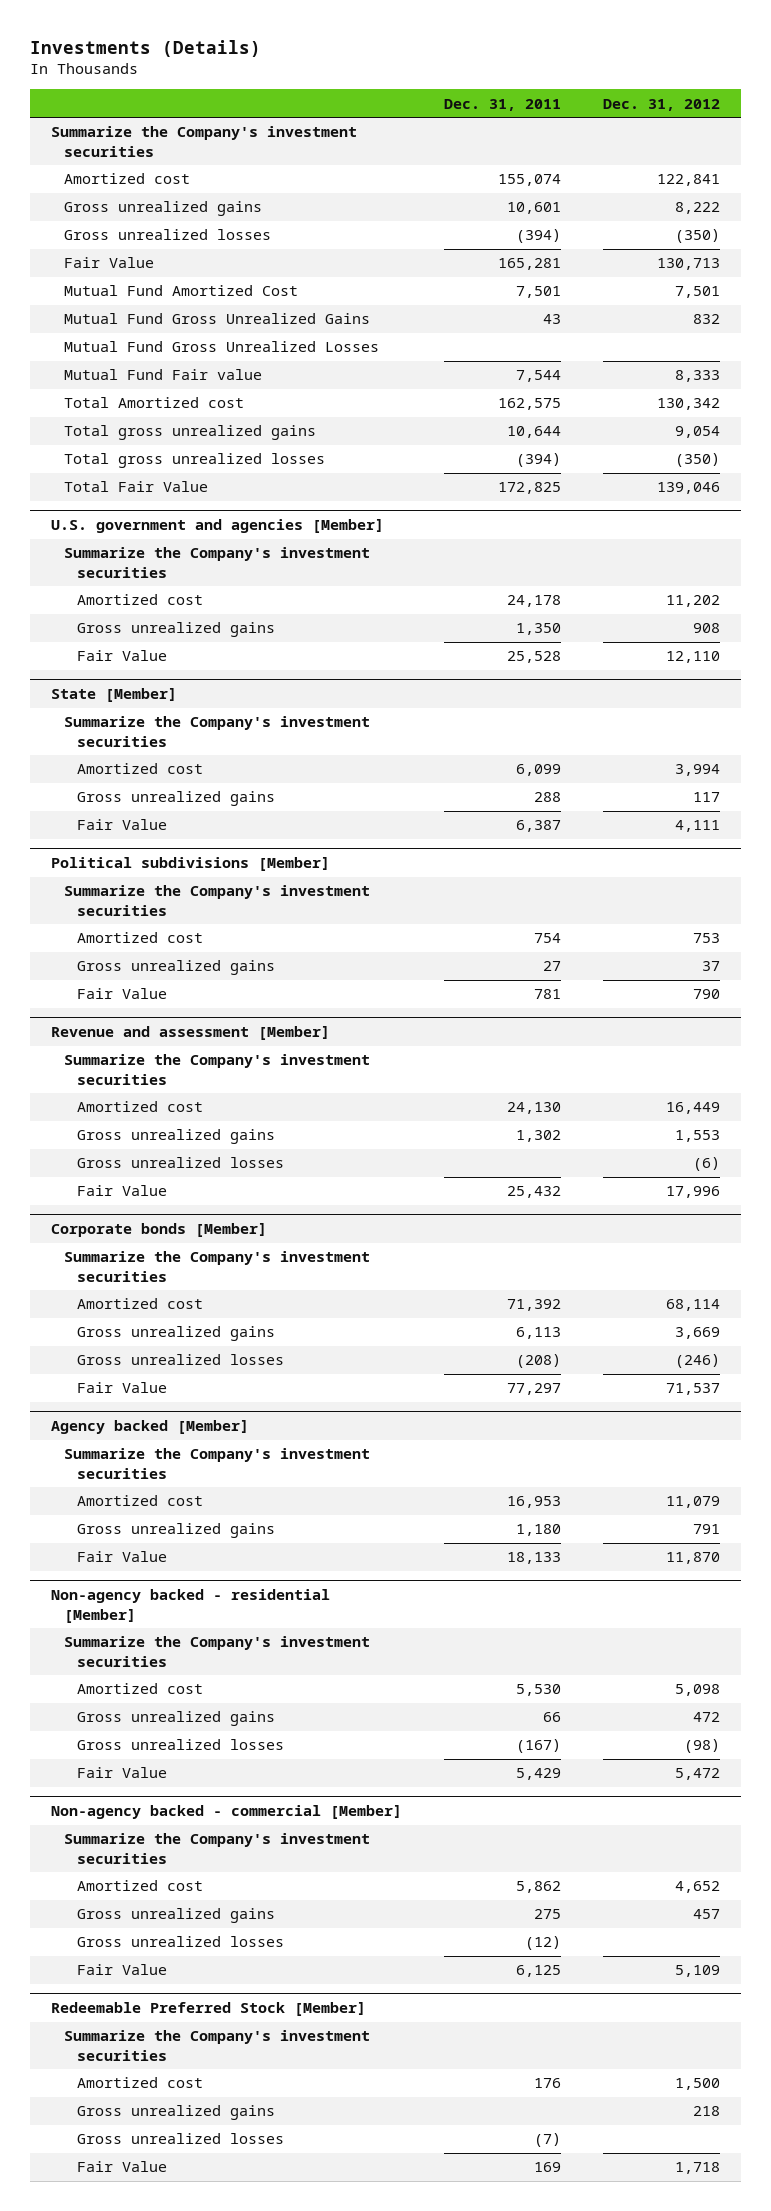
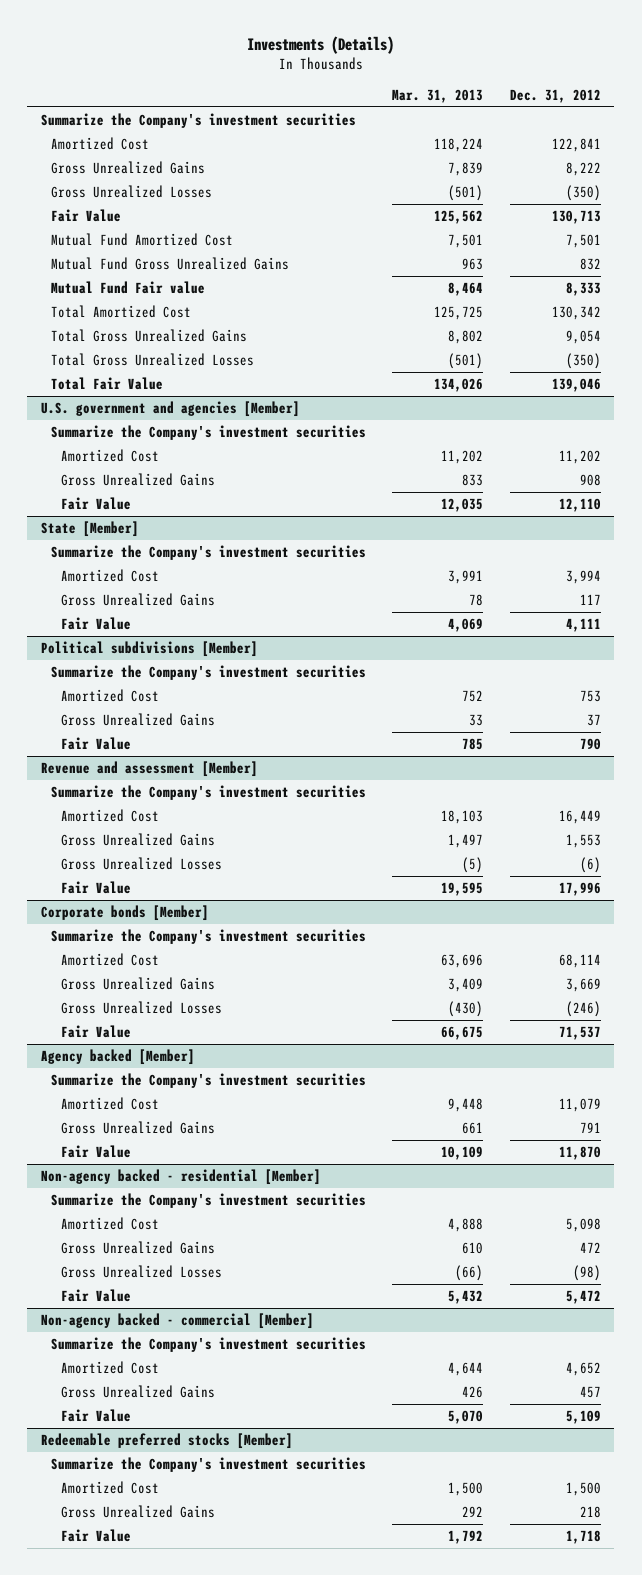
[443,98,561,111] Dec. 31, 2011 -> none
none -> [392,89,484,104] Mar. 31, 2013
[63,173,190,185] Amortized cost -> [50,136,149,150] Amortized Cost
[63,201,262,217] Gross unrealized gains -> [50,160,205,174] Gross Unrealized Gains
[63,229,271,241] Gross unrealized losses -> [50,184,212,198] Gross Unrealized Losses
[63,341,379,353] Mutual Fund Gross Unrealized Losses -> none
[63,397,244,409] Total Amortized cost -> [50,304,191,318] Total Amortized Cost
[63,425,316,441] Total gross unrealized gains -> [50,328,247,342] Total Gross Unrealized Gains
[63,453,325,469] Total gross unrealized losses -> [50,352,254,366] Total Gross Unrealized Losses
[76,594,203,606] Amortized cost -> [60,448,159,462] Amortized Cost
[76,622,275,638] Gross unrealized gains -> [60,472,215,486] Gross Unrealized Gains
[76,763,203,775] Amortized cost -> [60,568,159,582] Amortized Cost
[76,791,275,807] Gross unrealized gains -> [60,592,215,606] Gross Unrealized Gains
[76,932,203,944] Amortized cost -> [60,688,159,702] Amortized Cost
[76,960,275,976] Gross unrealized gains -> [60,712,215,726] Gross Unrealized Gains
[76,1101,203,1113] Amortized cost -> [60,808,159,822] Amortized Cost
[76,1129,275,1145] Gross unrealized gains -> [60,832,215,846] Gross Unrealized Gains
[76,1157,284,1169] Gross unrealized losses -> [60,856,222,870] Gross Unrealized Losses
[76,1298,203,1310] Amortized cost -> [60,952,159,966] Amortized Cost
[76,1326,275,1342] Gross unrealized gains -> [60,976,215,990] Gross Unrealized Gains
[76,1354,284,1366] Gross unrealized losses -> [60,1000,222,1014] Gross Unrealized Losses
[76,1495,203,1507] Amortized cost -> [60,1096,159,1110] Amortized Cost
[76,1523,275,1539] Gross unrealized gains -> [60,1120,215,1134] Gross Unrealized Gains
[76,1683,203,1695] Amortized cost -> [60,1216,159,1230] Amortized Cost
[76,1711,275,1727] Gross unrealized gains -> [60,1240,215,1254] Gross Unrealized Gains
[76,1739,284,1751] Gross unrealized losses -> [60,1264,222,1278] Gross Unrealized Losses
[76,1936,284,1948] Gross unrealized losses -> none
[76,1880,203,1892] Amortized cost -> [60,1360,159,1374] Amortized Cost
[76,1908,275,1924] Gross unrealized gains -> [60,1384,215,1398] Gross Unrealized Gains
[51,2002,367,2017] Redeemable Preferred Stock [Member] -> [40,1432,293,1449] Redeemable preferred stocks [Member]
[76,2133,284,2145] Gross unrealized losses -> none
[76,2077,203,2089] Amortized cost -> [60,1480,159,1494] Amortized Cost
[76,2105,275,2121] Gross unrealized gains -> [60,1504,215,1518] Gross Unrealized Gains

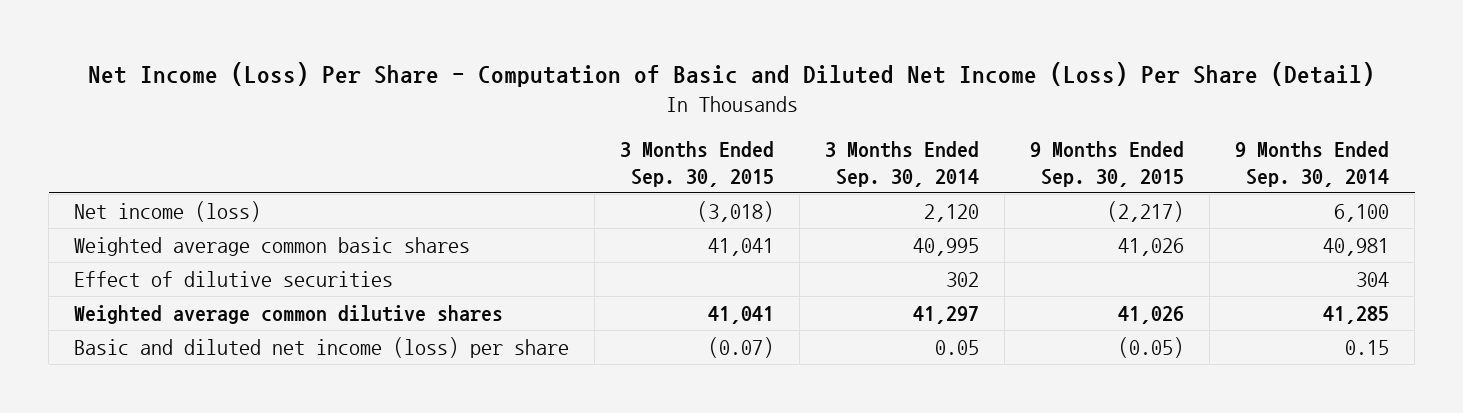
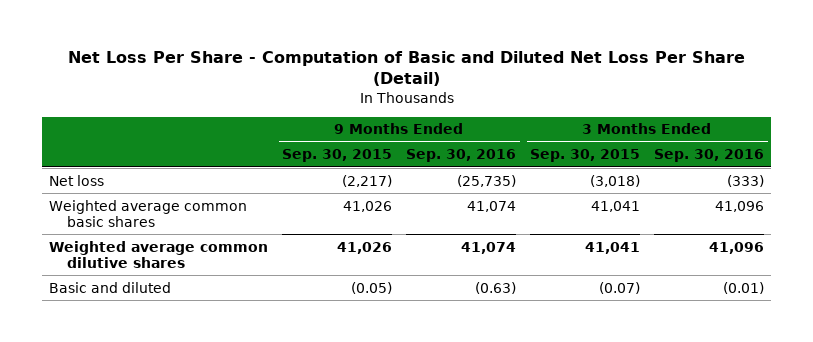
[87,61,1375,87] Net Income (Loss) Per Share - Computation of Basic and Diluted Net Income (Loss) Per Share (Detail) -> [67,51,745,87] Net Loss Per Share - Computation of Basic and Diluted Net Loss Per Share (Detail)
[825,141,980,187] 3 Months Ended Sep. 30, 2014 -> none
[1235,141,1390,187] 9 Months Ended Sep. 30, 2014 -> none
none -> [406,149,517,163] Sep. 30, 2016
none -> [654,149,765,163] Sep. 30, 2016
[74,201,262,223] Net income (loss) -> [49,174,105,186] Net loss
[74,271,394,288] Effect of dilutive securities -> none
[74,337,570,359] Basic and diluted net income (loss) per share -> [49,281,172,293] Basic and diluted

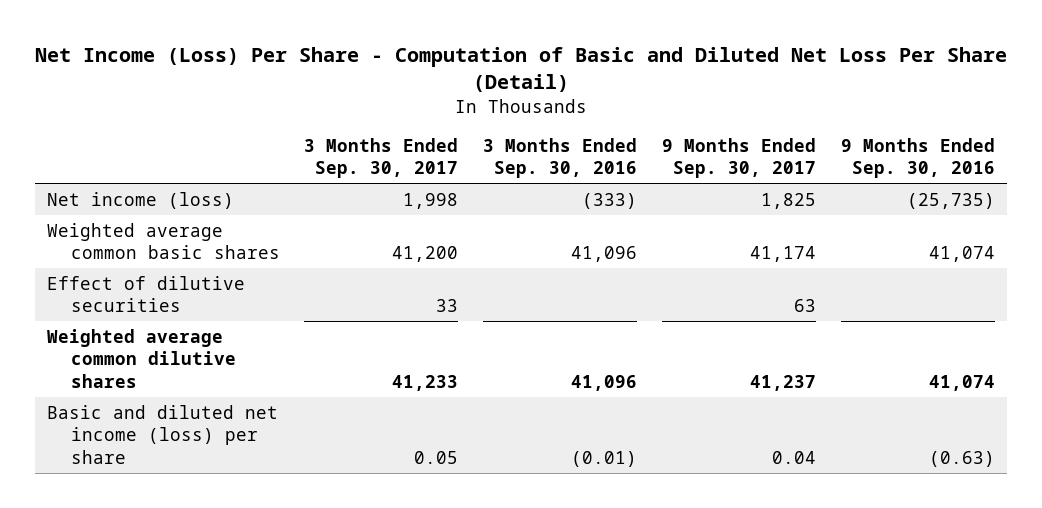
[67,51,745,87] Net Loss Per Share - Computation of Basic and Diluted Net Loss Per Share (Detail) -> [34,46,1007,93] Net Income (Loss) Per Share - Computation of Basic and Diluted Net Loss Per Share (Detail)
[282,149,393,163] Sep. 30, 2015 -> none
[530,149,641,163] Sep. 30, 2015 -> none
none -> [304,137,459,179] 3 Months Ended Sep. 30, 2017
none -> [661,137,816,179] 9 Months Ended Sep. 30, 2017
[49,174,105,186] Net loss -> [47,191,235,209] Net income (loss)
none -> [47,275,246,313] Effect of dilutive securities
[49,281,172,293] Basic and diluted -> [47,404,279,464] Basic and diluted net income (loss) per share

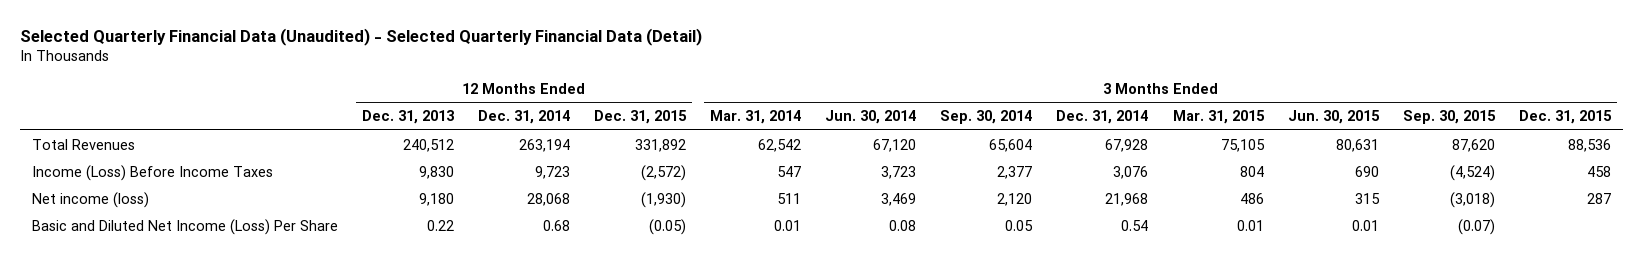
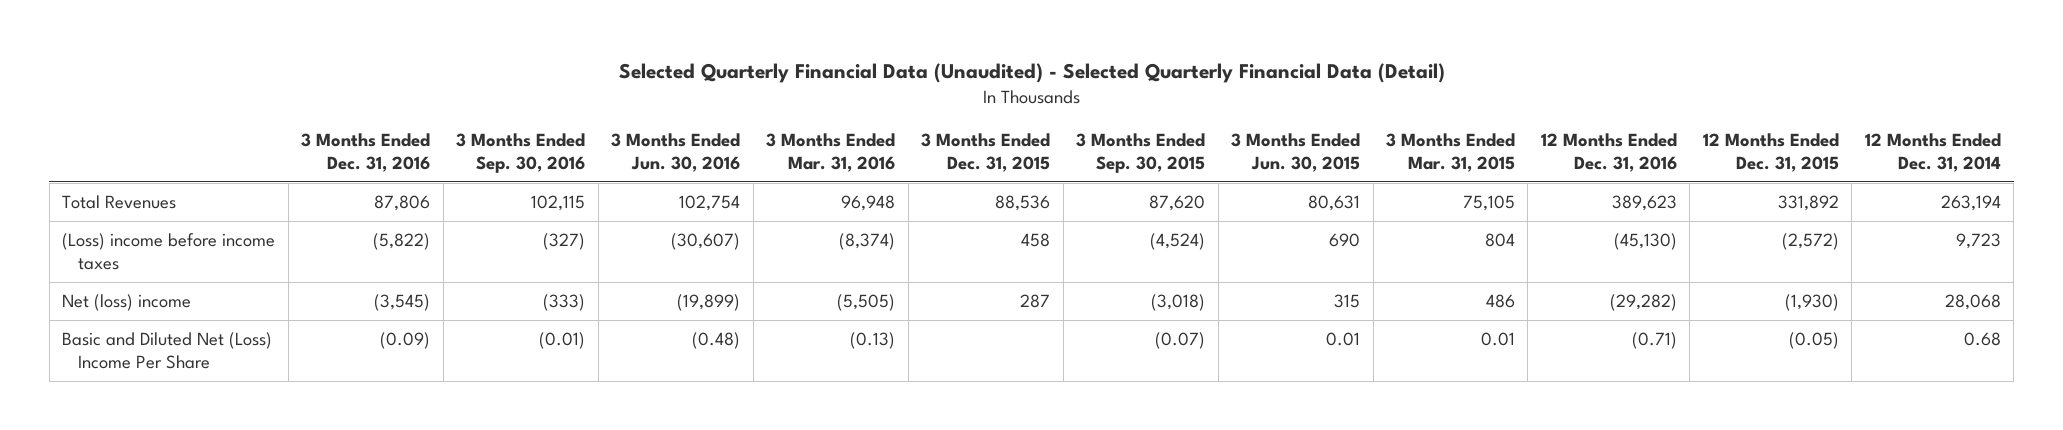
[361,110,454,125] Dec. 31, 2013 -> none
[710,110,802,125] Mar. 31, 2014 -> none
[825,110,917,125] Jun. 30, 2014 -> none
[940,110,1033,125] Sep. 30, 2014 -> none
[1056,110,1149,125] Dec. 31, 2014 -> none
none -> [301,133,431,173] 3 Months Ended Dec. 31, 2016
none -> [456,133,586,174] 3 Months Ended Sep. 30, 2016
none -> [611,133,741,173] 3 Months Ended Jun. 30, 2016
none -> [766,133,896,173] 3 Months Ended Mar. 31, 2016
none -> [1540,133,1677,173] 12 Months Ended Dec. 31, 2016
[31,164,273,181] Income (Loss) Before Income Taxes -> [62,232,276,270] (Loss) income before income taxes
[31,191,149,208] Net income (loss) -> [62,293,192,311] Net (loss) income
[31,218,338,235] Basic and Diluted Net Income (Loss) Per Share -> [62,331,273,369] Basic and Diluted Net (Loss) Income Per Share

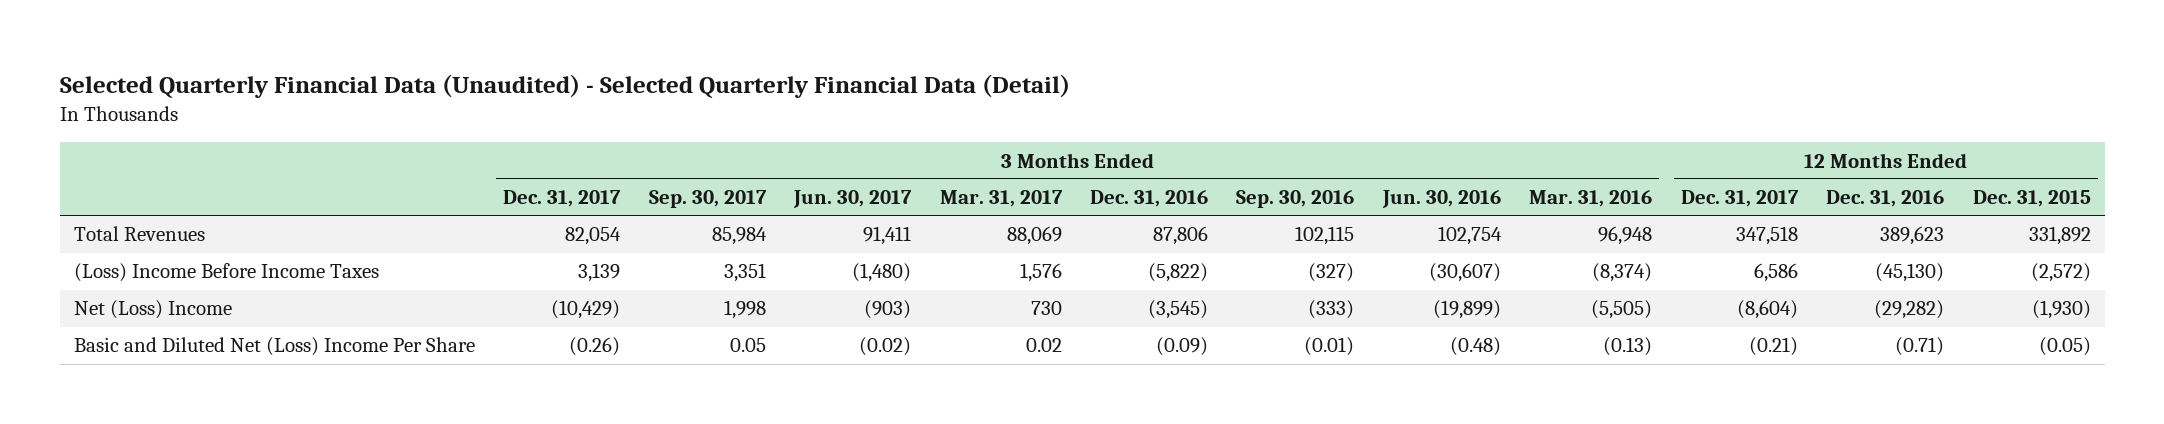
[921,133,1051,173] 3 Months Ended Dec. 31, 2015 -> none
[1076,133,1206,174] 3 Months Ended Sep. 30, 2015 -> none
[1231,133,1361,173] 3 Months Ended Jun. 30, 2015 -> none
[1386,133,1516,173] 3 Months Ended Mar. 31, 2015 -> none
[1864,133,2001,173] 12 Months Ended Dec. 31, 2014 -> none
none -> [503,190,622,208] Dec. 31, 2017
none -> [648,190,767,209] Sep. 30, 2017
none -> [793,190,913,209] Jun. 30, 2017
none -> [939,190,1063,208] Mar. 31, 2017
none -> [1680,190,1799,208] Dec. 31, 2017
[62,232,276,270] (Loss) income before income taxes -> [73,263,379,283] (Loss) Income Before Income Taxes
[62,293,192,311] Net (loss) income -> [73,300,232,320] Net (Loss) Income

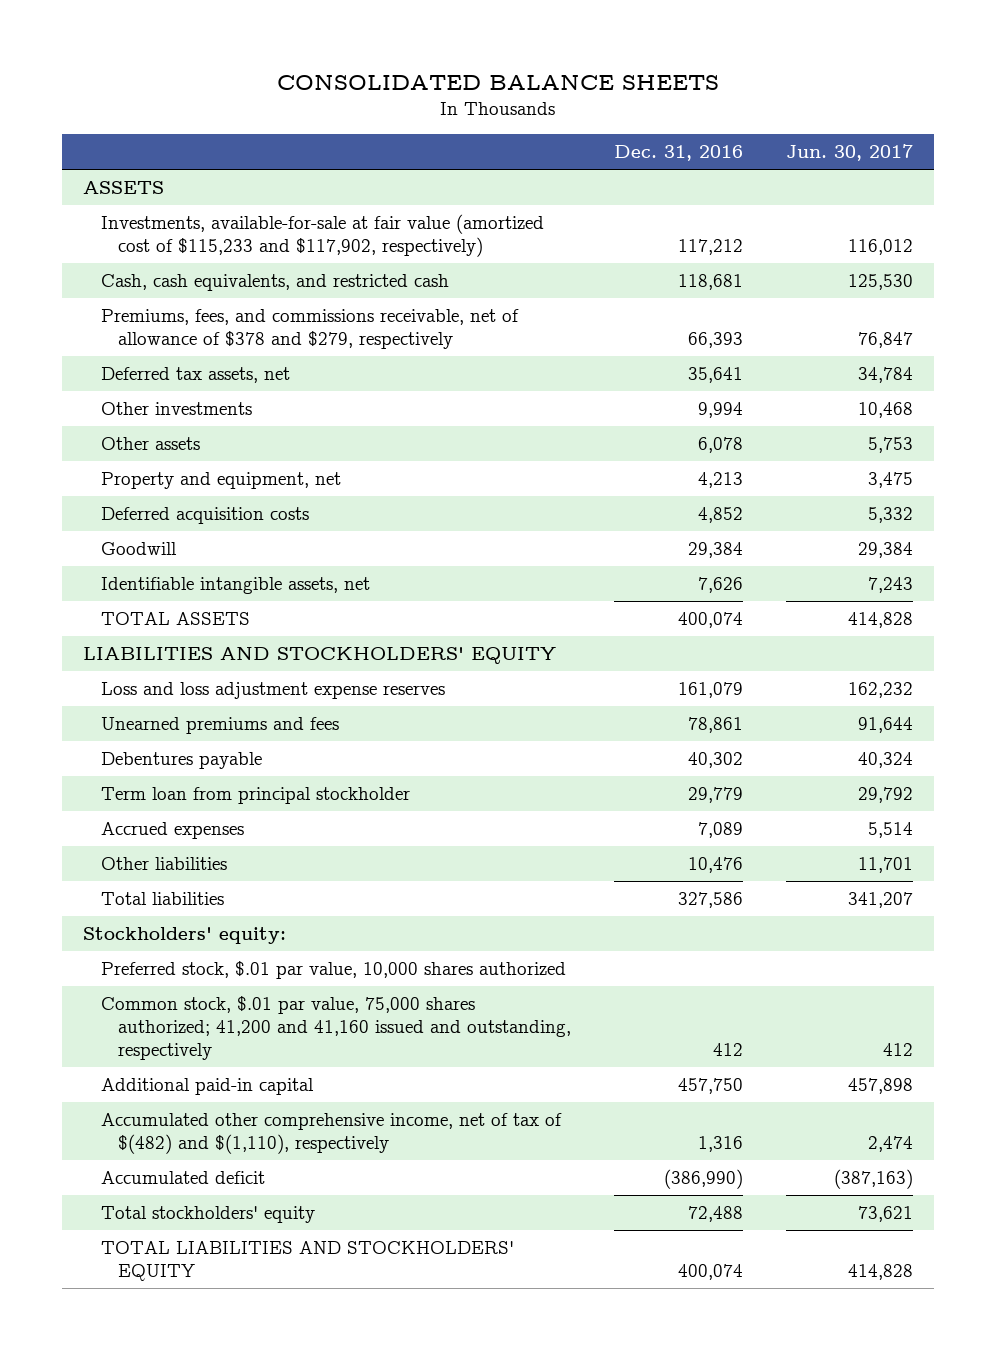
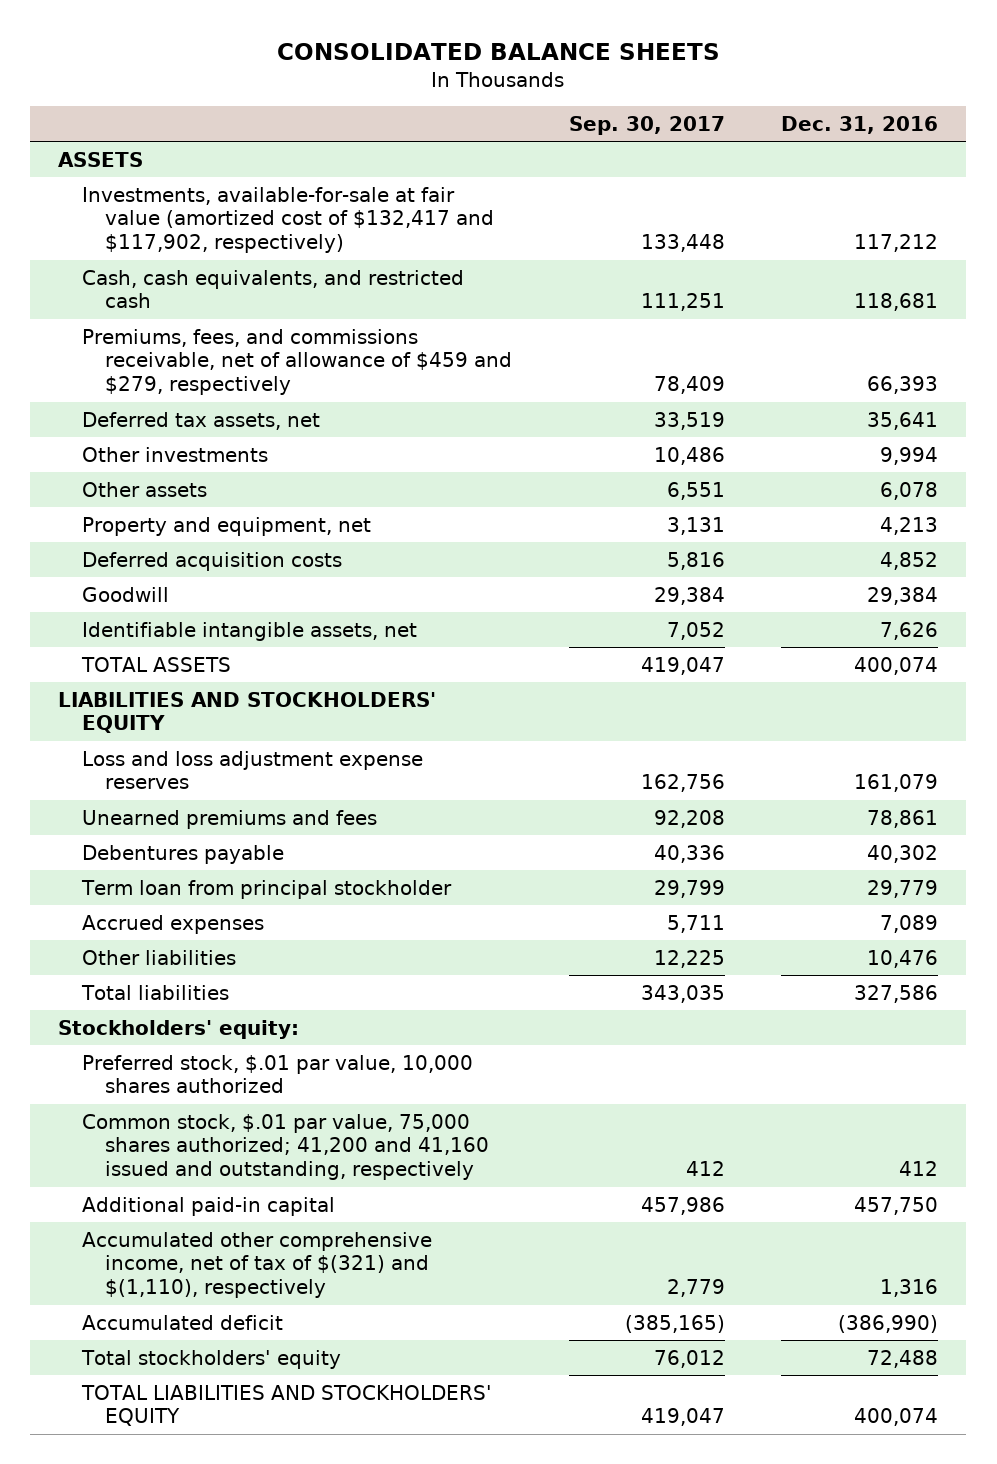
[785,143,913,161] Jun. 30, 2017 -> none
none -> [568,115,725,135] Sep. 30, 2017
[100,213,544,258] Investments, available-for-sale at fair value (amortized cost of $115,233 and $117,902, respectively) -> [81,186,495,254] Investments, available-for-sale at fair value (amortized cost of $132,417 and $117,902, respectively)
[100,308,519,350] Premiums, fees, and commissions receivable, net of allowance of $378 and $279, respectively -> [81,328,513,396] Premiums, fees, and commissions receivable, net of allowance of $459 and $279, respectively
[100,1112,562,1155] Accumulated other comprehensive income, net of tax of $(482) and $(1,110), respectively -> [81,1231,432,1299] Accumulated other comprehensive income, net of tax of $(321) and $(1,110), respectively

